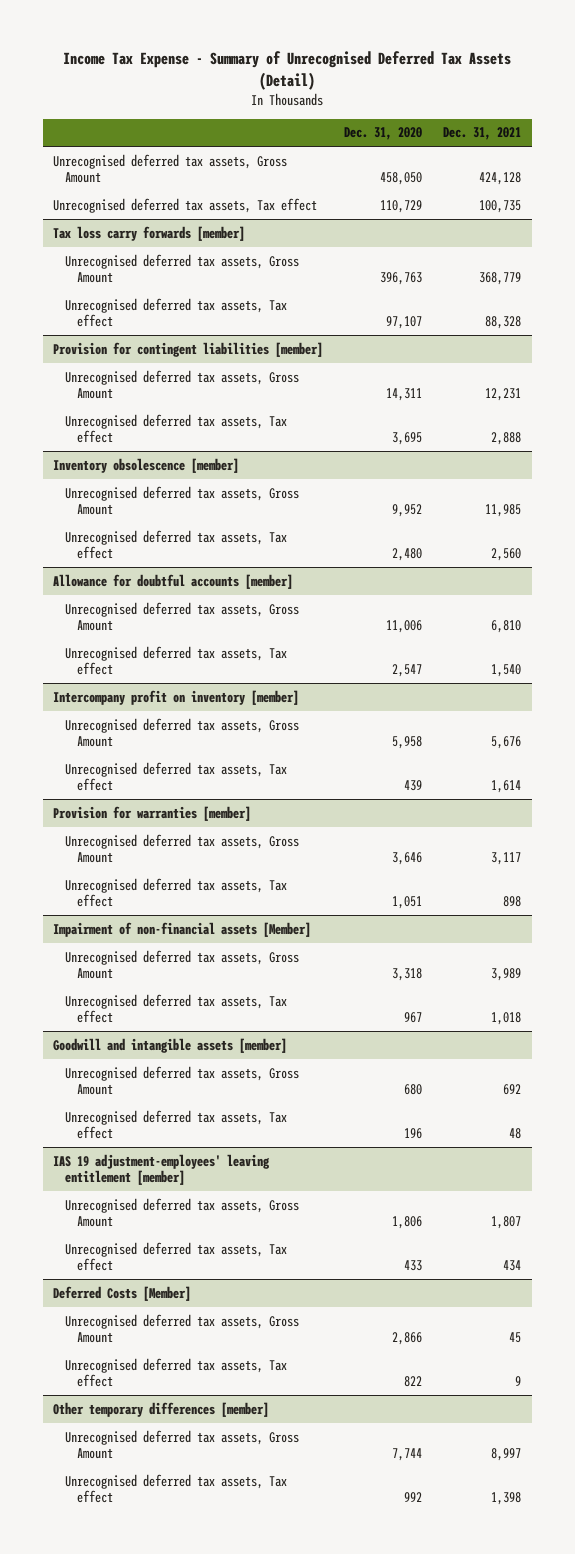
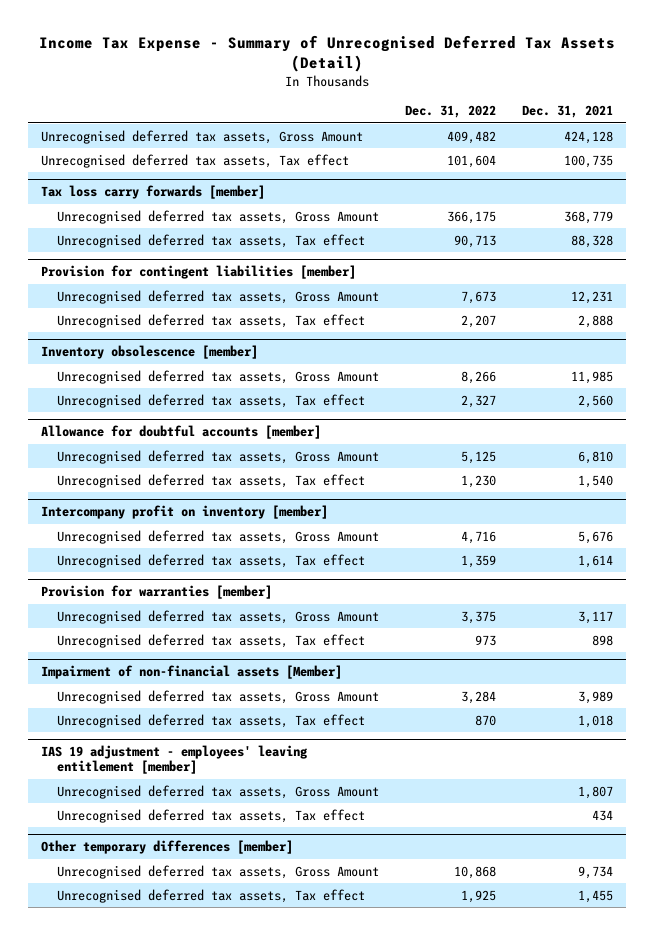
[344,127,423,141] Dec. 31, 2020 -> none
none -> [404,105,496,119] Dec. 31, 2022
[53,1037,288,1053] Goodwill and intangible assets [member] -> none
[64,1065,299,1096] Unrecognised deferred tax assets, Gross Amount -> none
[64,1109,287,1140] Unrecognised deferred tax assets, Tax effect -> none
[53,1153,271,1186] IAS 19 adjustment-employees' leaving entitlement [member] -> [41,745,309,775] IAS 19 adjustment - employees' leaving entitlement [member]
[53,1285,192,1301] Deferred Costs [Member] -> none
[64,1313,299,1344] Unrecognised deferred tax assets, Gross Amount -> none
[64,1357,287,1388] Unrecognised deferred tax assets, Tax effect -> none
[491,1448,522,1462] 8,997 -> [577,865,613,879] 9,734
[491,1492,522,1506] 1,398 -> [577,889,613,903] 1,455

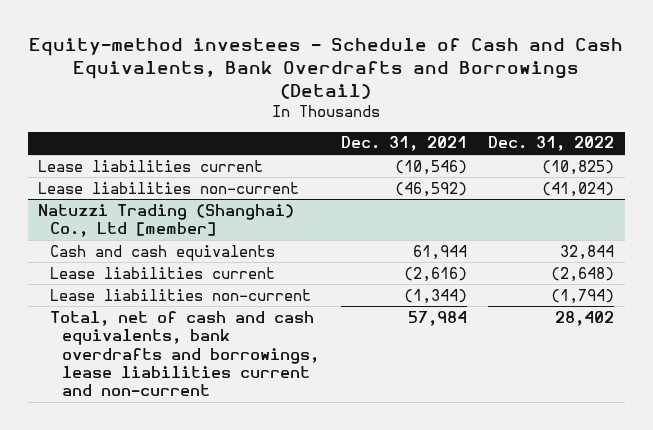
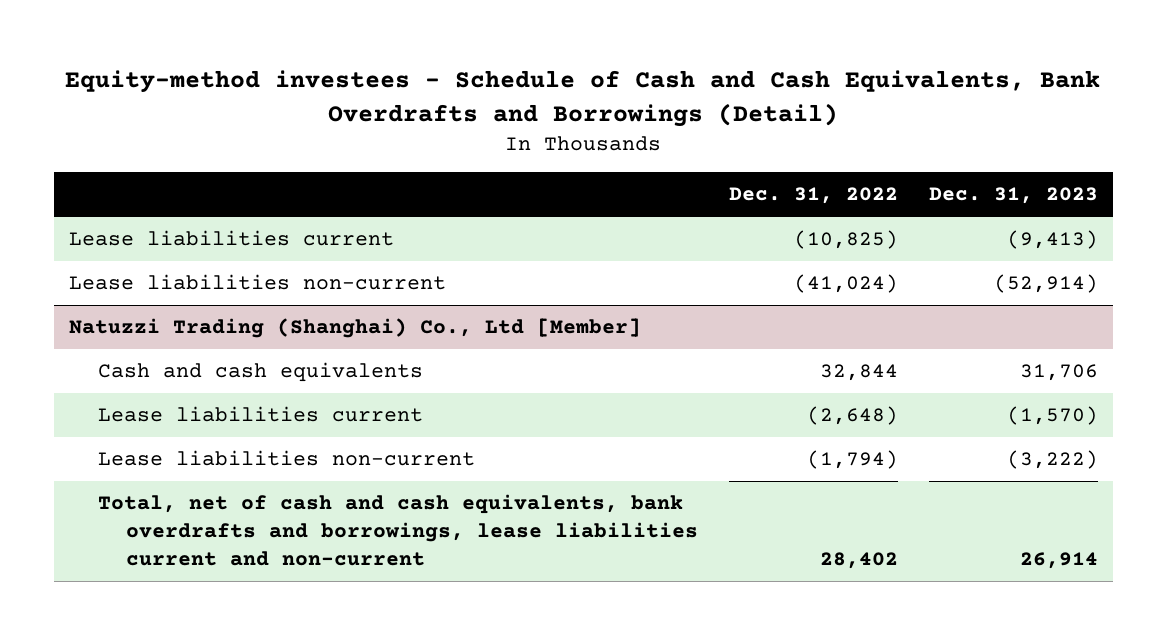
[340,136,467,152] Dec. 31, 2021 -> none
none -> [928,187,1098,205] Dec. 31, 2023
[38,203,295,238] Natuzzi Trading (Shanghai) Co., Ltd [member] -> [68,318,641,339] Natuzzi Trading (Shanghai) Co., Ltd [Member]

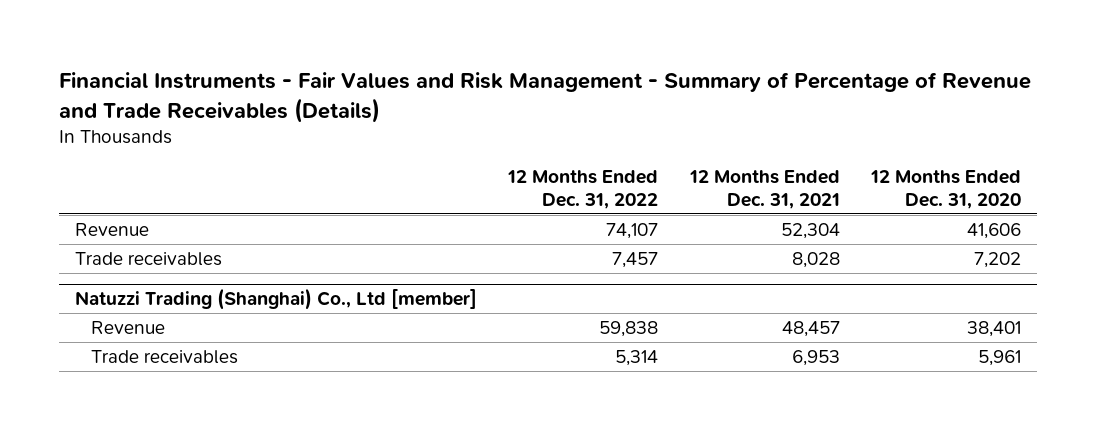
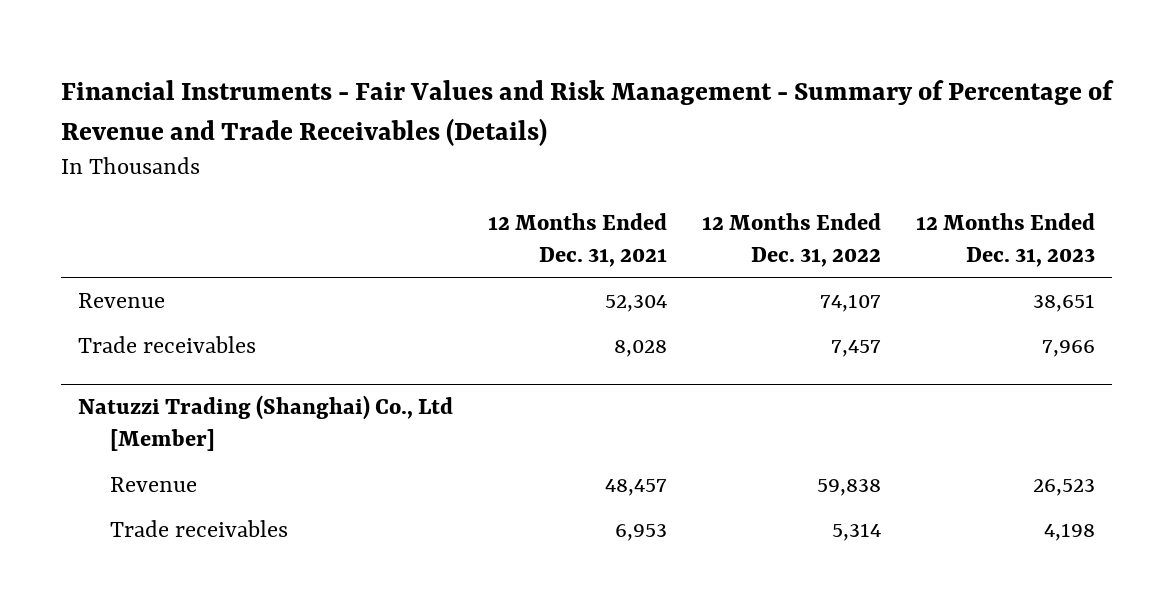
[869,170,1021,209] 12 Months Ended Dec. 31, 2020 -> none
none -> [915,212,1095,268] 12 Months Ended Dec. 31, 2023
[74,288,477,311] Natuzzi Trading (Shanghai) Co., Ltd [member] -> [78,395,454,452] Natuzzi Trading (Shanghai) Co., Ltd [Member]

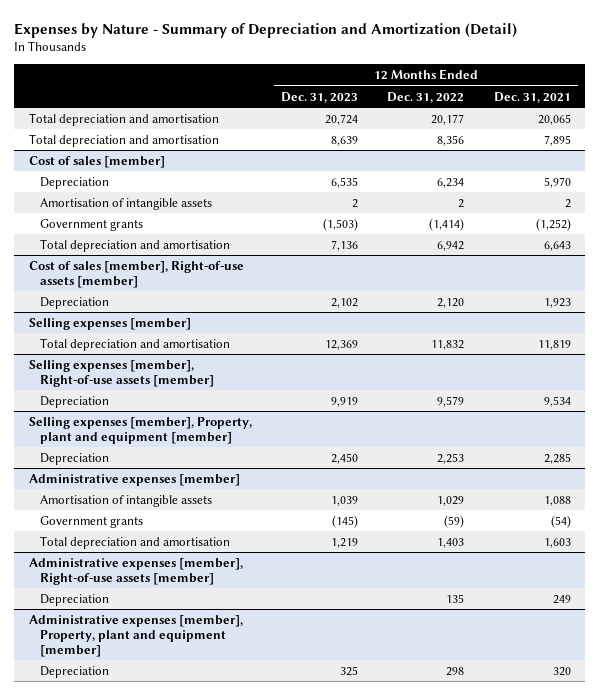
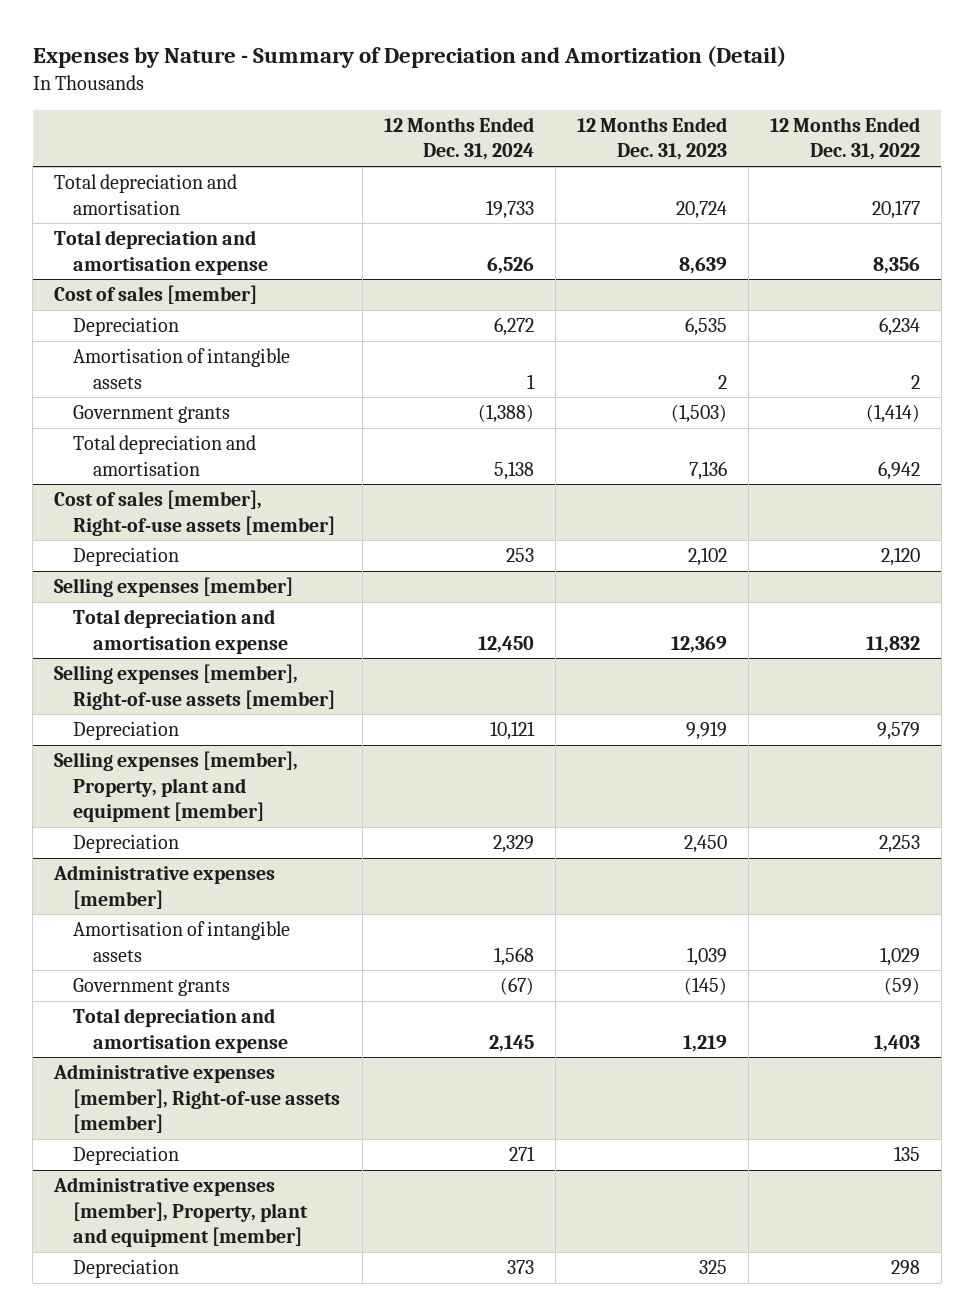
[493,91,571,103] Dec. 31, 2021 -> none
none -> [383,116,534,161] 12 Months Ended Dec. 31, 2024
[28,133,219,147] Total depreciation and amortisation -> [54,230,269,275] Total depreciation and amortisation expense
[39,337,230,351] Total depreciation and amortisation -> [73,609,288,654] Total depreciation and amortisation expense
[39,535,230,549] Total depreciation and amortisation -> [73,1008,288,1053] Total depreciation and amortisation expense

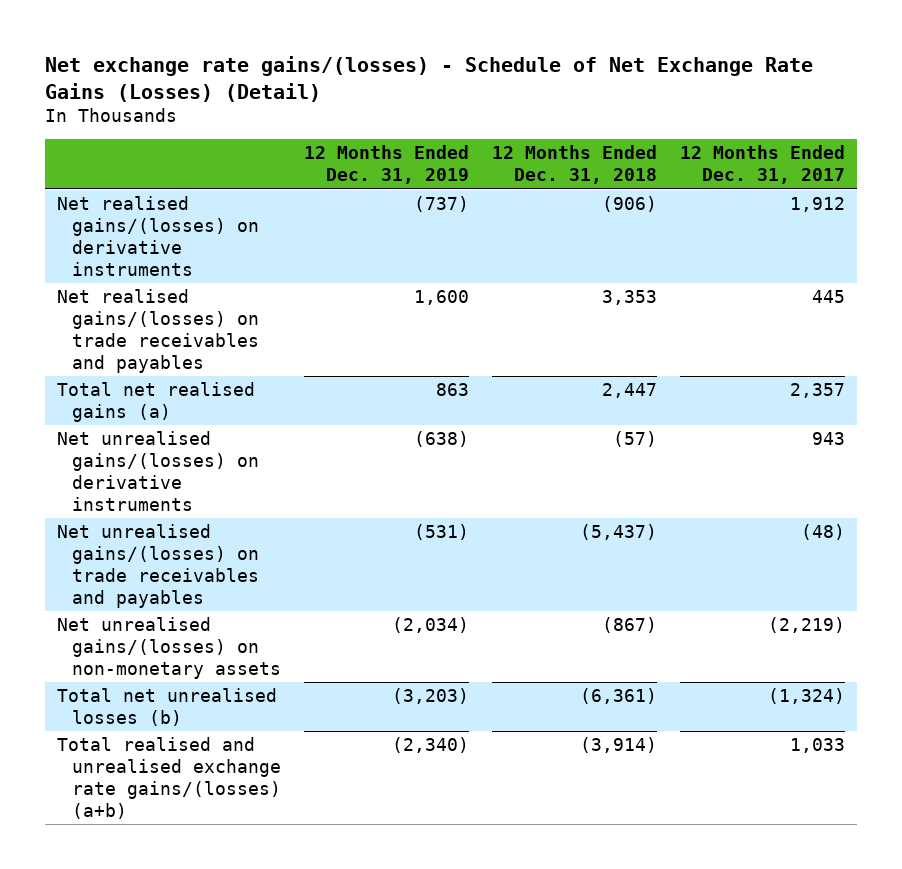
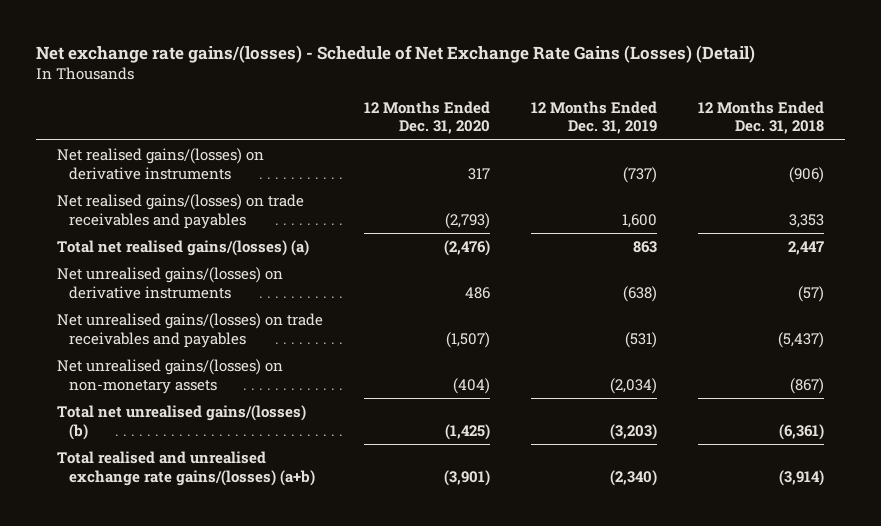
[680,145,846,185] 12 Months Ended Dec. 31, 2017 -> none
none -> [363,100,490,135] 12 Months Ended Dec. 31, 2020
[56,381,255,422] Total net realised gains (a) -> [56,239,309,256] Total net realised gains/(losses) (a)
[56,687,277,726] Total net unrealised losses (b) -> [56,404,306,440] Total net unrealised gains/(losses) (b)

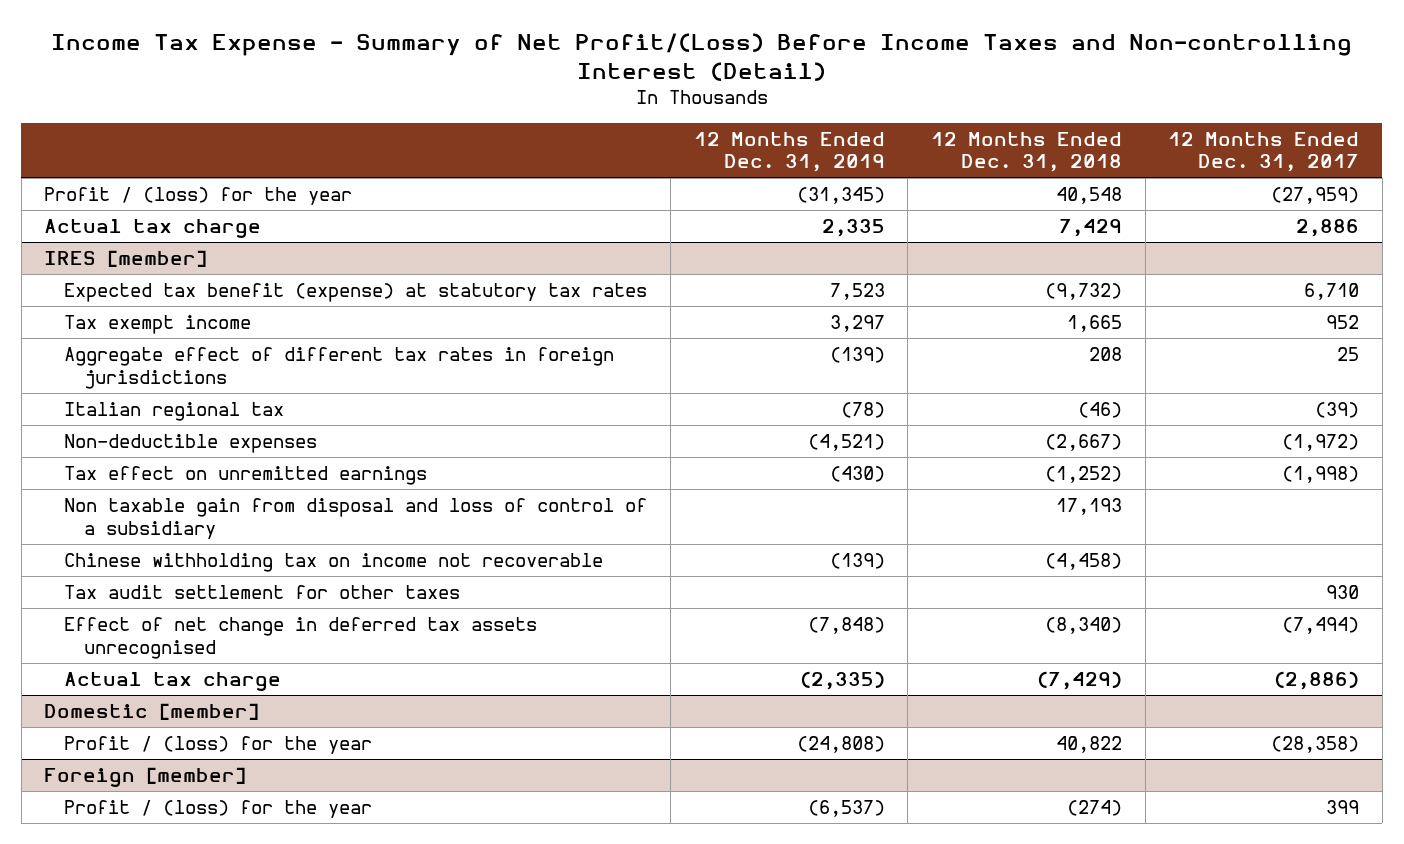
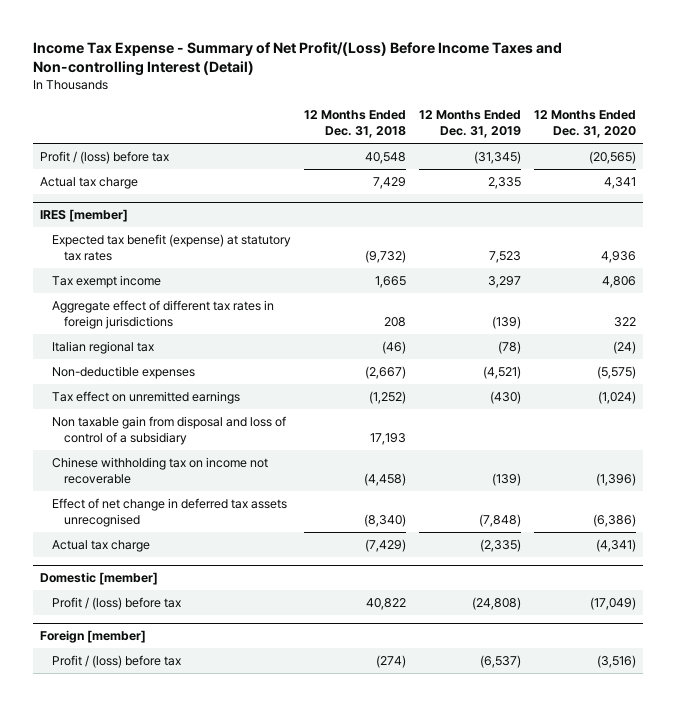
[1168,131,1360,173] 12 Months Ended Dec. 31, 2017 -> none
none -> [534,110,637,139] 12 Months Ended Dec. 31, 2020
[44,187,353,206] Profit / (loss) for the year -> [39,151,169,165] Profit / (loss) before tax
[64,585,461,600] Tax audit settlement for other taxes -> none
[64,736,373,755] Profit / (loss) for the year -> [51,597,181,611] Profit / (loss) before tax
[64,800,373,819] Profit / (loss) for the year -> [51,655,181,669] Profit / (loss) before tax

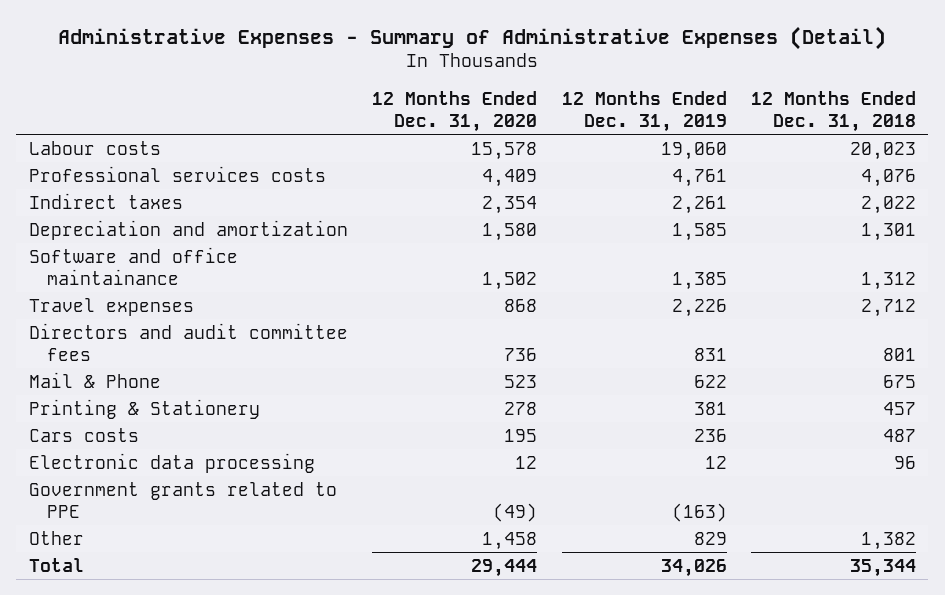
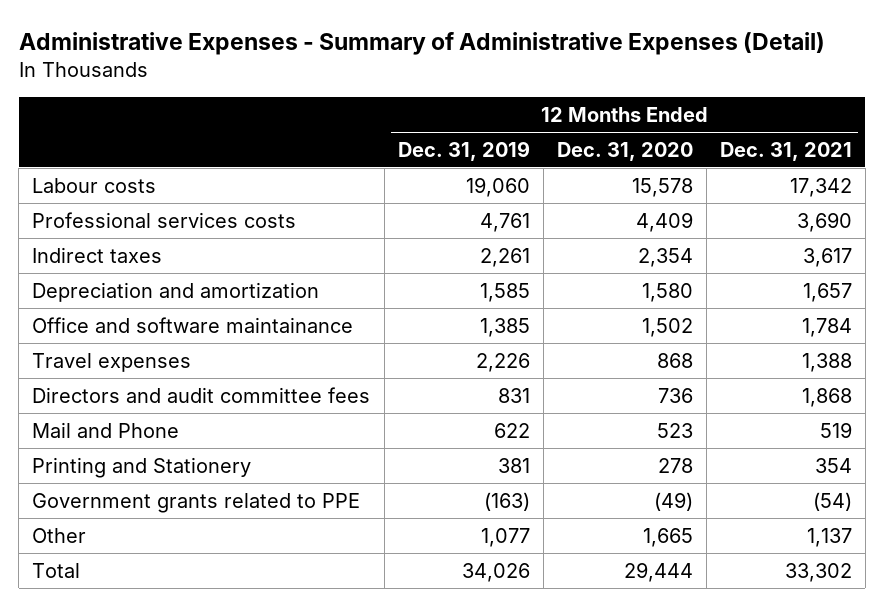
[751,90,917,133] 12 Months Ended Dec. 31, 2018 -> none
none -> [719,141,852,161] Dec. 31, 2021
[28,246,238,286] Software and office maintainance -> [32,316,354,333] Office and software maintainance
[28,427,139,442] Cars costs -> none
[28,452,315,473] Electronic data processing -> none
[28,371,161,388] Mail & Phone -> [32,421,180,438] Mail and Phone
[28,398,260,419] Printing & Stationery -> [32,456,252,478] Printing and Stationery
[482,531,538,550] 1,458 -> [642,527,693,547] 1,665
[693,531,727,545] 829 -> [480,527,530,547] 1,077

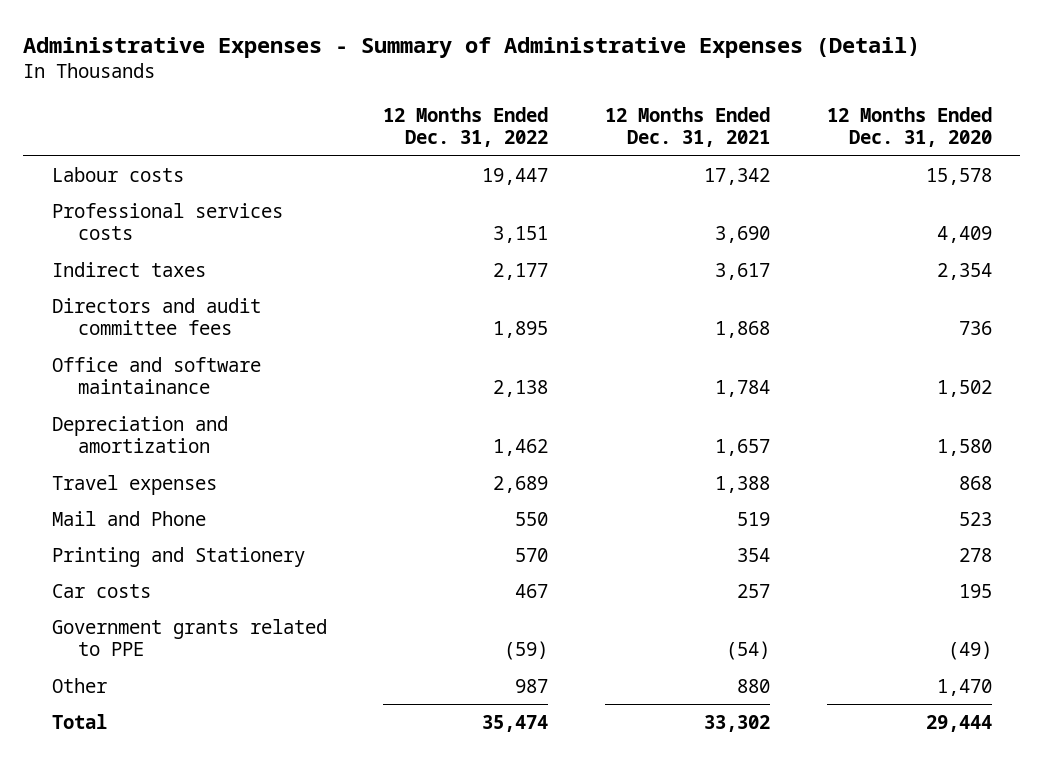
[397,140,530,161] Dec. 31, 2019 -> none
none -> [383,107,549,148] 12 Months Ended Dec. 31, 2022
[32,386,371,403] Directors and audit committee fees -> [51,298,261,336] Directors and audit committee fees
[32,281,320,302] Depreciation and amortization -> [51,416,228,454] Depreciation and amortization
none -> [51,584,151,599] Car costs
[642,527,693,547] 1,665 -> [936,679,992,697] 1,470
[806,527,852,547] 1,137 -> [737,679,771,694] 880

